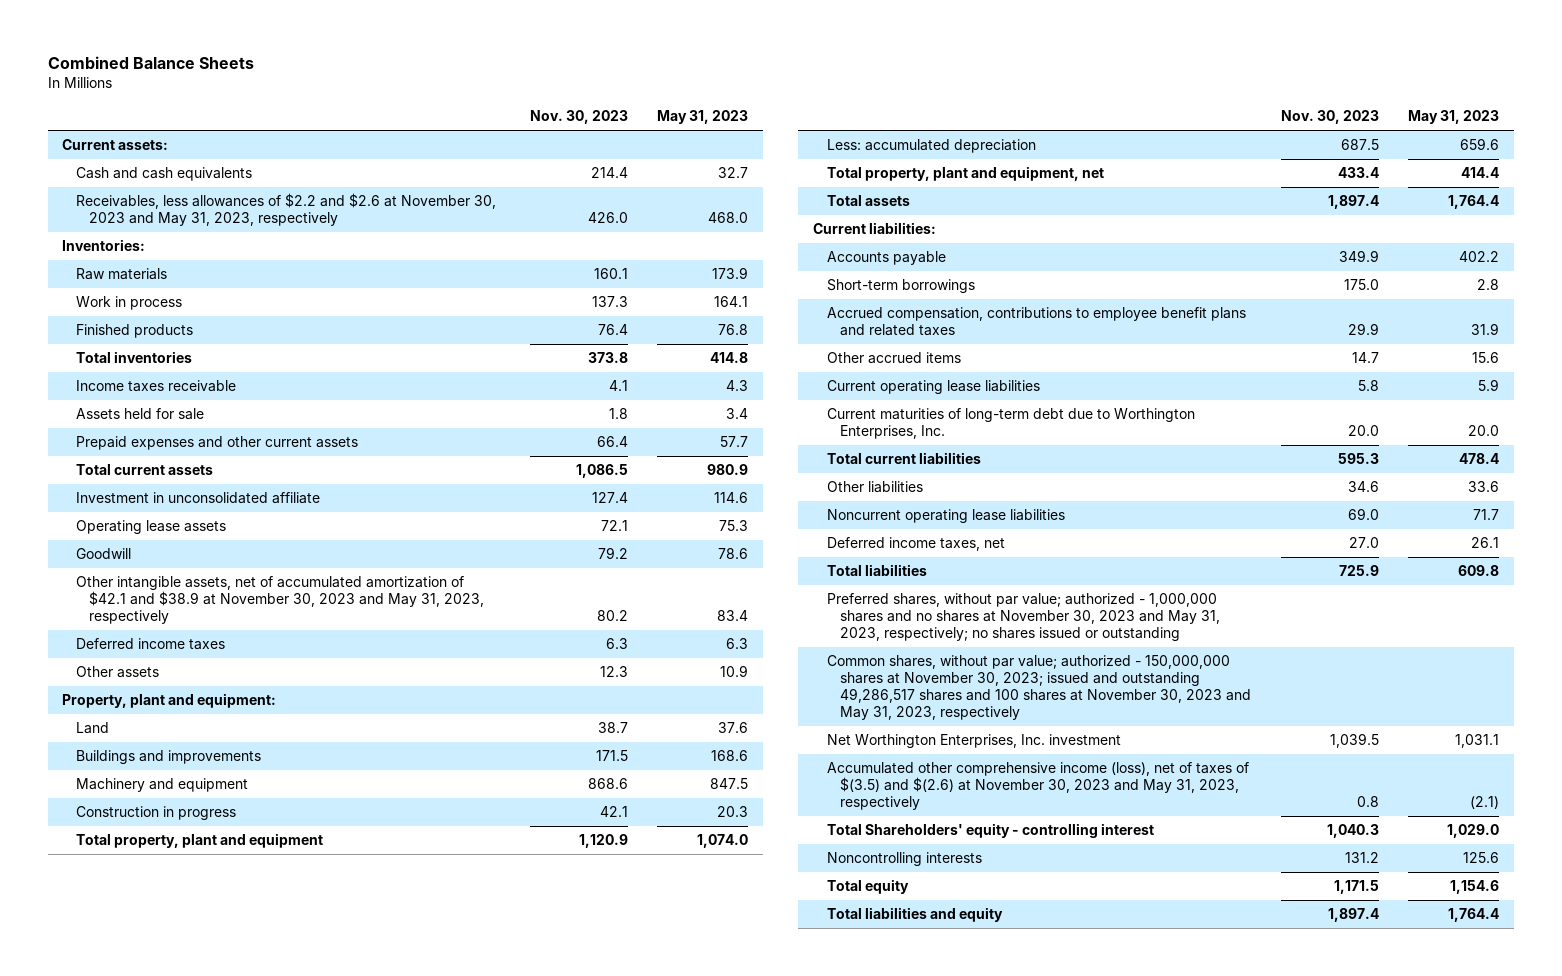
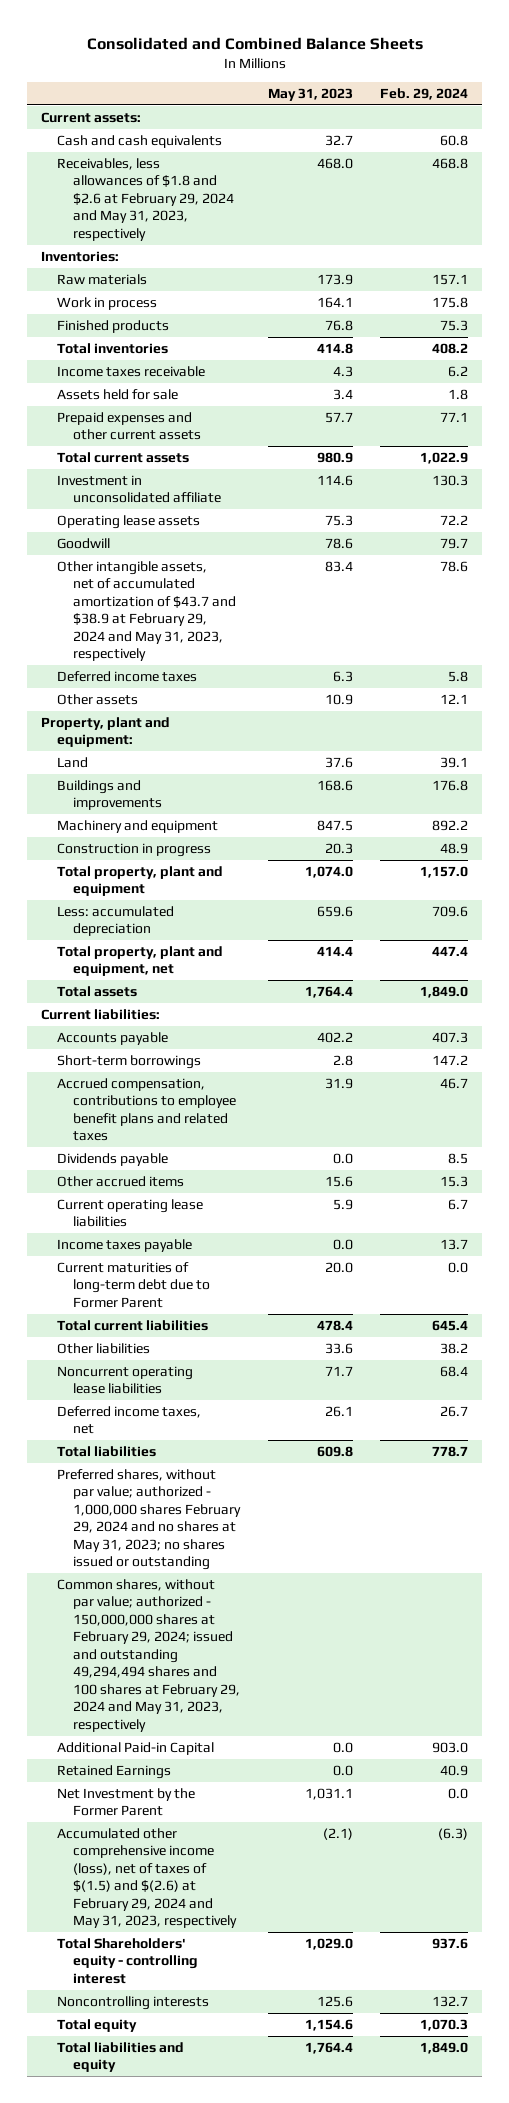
[47,56,254,70] Combined Balance Sheets -> [86,37,423,51] Consolidated and Combined Balance Sheets
[529,110,628,125] Nov. 30, 2023 -> none
none -> [380,87,469,100] Feb. 29, 2024
[75,192,496,226] Receivables, less allowances of $2.2 and $2.6 at November 30, 2023 and May 31, 2023, respectively -> [56,157,234,241] Receivables, less allowances of $1.8 and $2.6 at February 29, 2024 and May 31, 2023, respectively
[75,575,484,624] Other intangible assets, net of accumulated amortization of $42.1 and $38.9 at November 30, 2023 and May 31, 2023, respectively -> [56,560,236,662] Other intangible assets, net of accumulated amortization of $43.7 and $38.9 at February 29, 2024 and May 31, 2023, respectively
none -> [56,1152,168,1166] Dividends payable
none -> [56,1238,192,1252] Income taxes payable
[826,407,1195,439] Current maturities of long-term debt due to Worthington Enterprises, Inc. -> [56,1261,210,1308] Current maturities of long-term debt due to Former Parent
[826,592,1220,641] Preferred shares, without par value; authorized - 1,000,000 shares and no shares at November 30, 2023 and May 31, 2023, respectively; no shares issued or outstanding -> [56,1468,241,1571] Preferred shares, without par value; authorized - 1,000,000 shares February 29, 2024 and no shares at May 31, 2023; no shares issued or outstanding
[826,654,1251,720] Common shares, without par value; authorized - 150,000,000 shares at November 30, 2023; issued and outstanding 49,286,517 shares and 100 shares at November 30, 2023 and May 31, 2023, respectively -> [56,1578,240,1732] Common shares, without par value; authorized - 150,000,000 shares at February 29, 2024; issued and outstanding 49,294,494 shares and 100 shares at February 29, 2024 and May 31, 2023, respectively
none -> [56,1741,214,1755] Additional Paid-in Capital
none -> [56,1764,171,1779] Retained Earnings
[826,733,1121,748] Net Worthington Enterprises, Inc. investment -> [56,1787,195,1817] Net Investment by the Former Parent
[826,761,1249,810] Accumulated other comprehensive income (loss), net of taxes of $(3.5) and $(2.6) at November 30, 2023 and May 31, 2023, respectively -> [56,1827,237,1929] Accumulated other comprehensive income (loss), net of taxes of $(1.5) and $(2.6) at February 29, 2024 and May 31, 2023, respectively

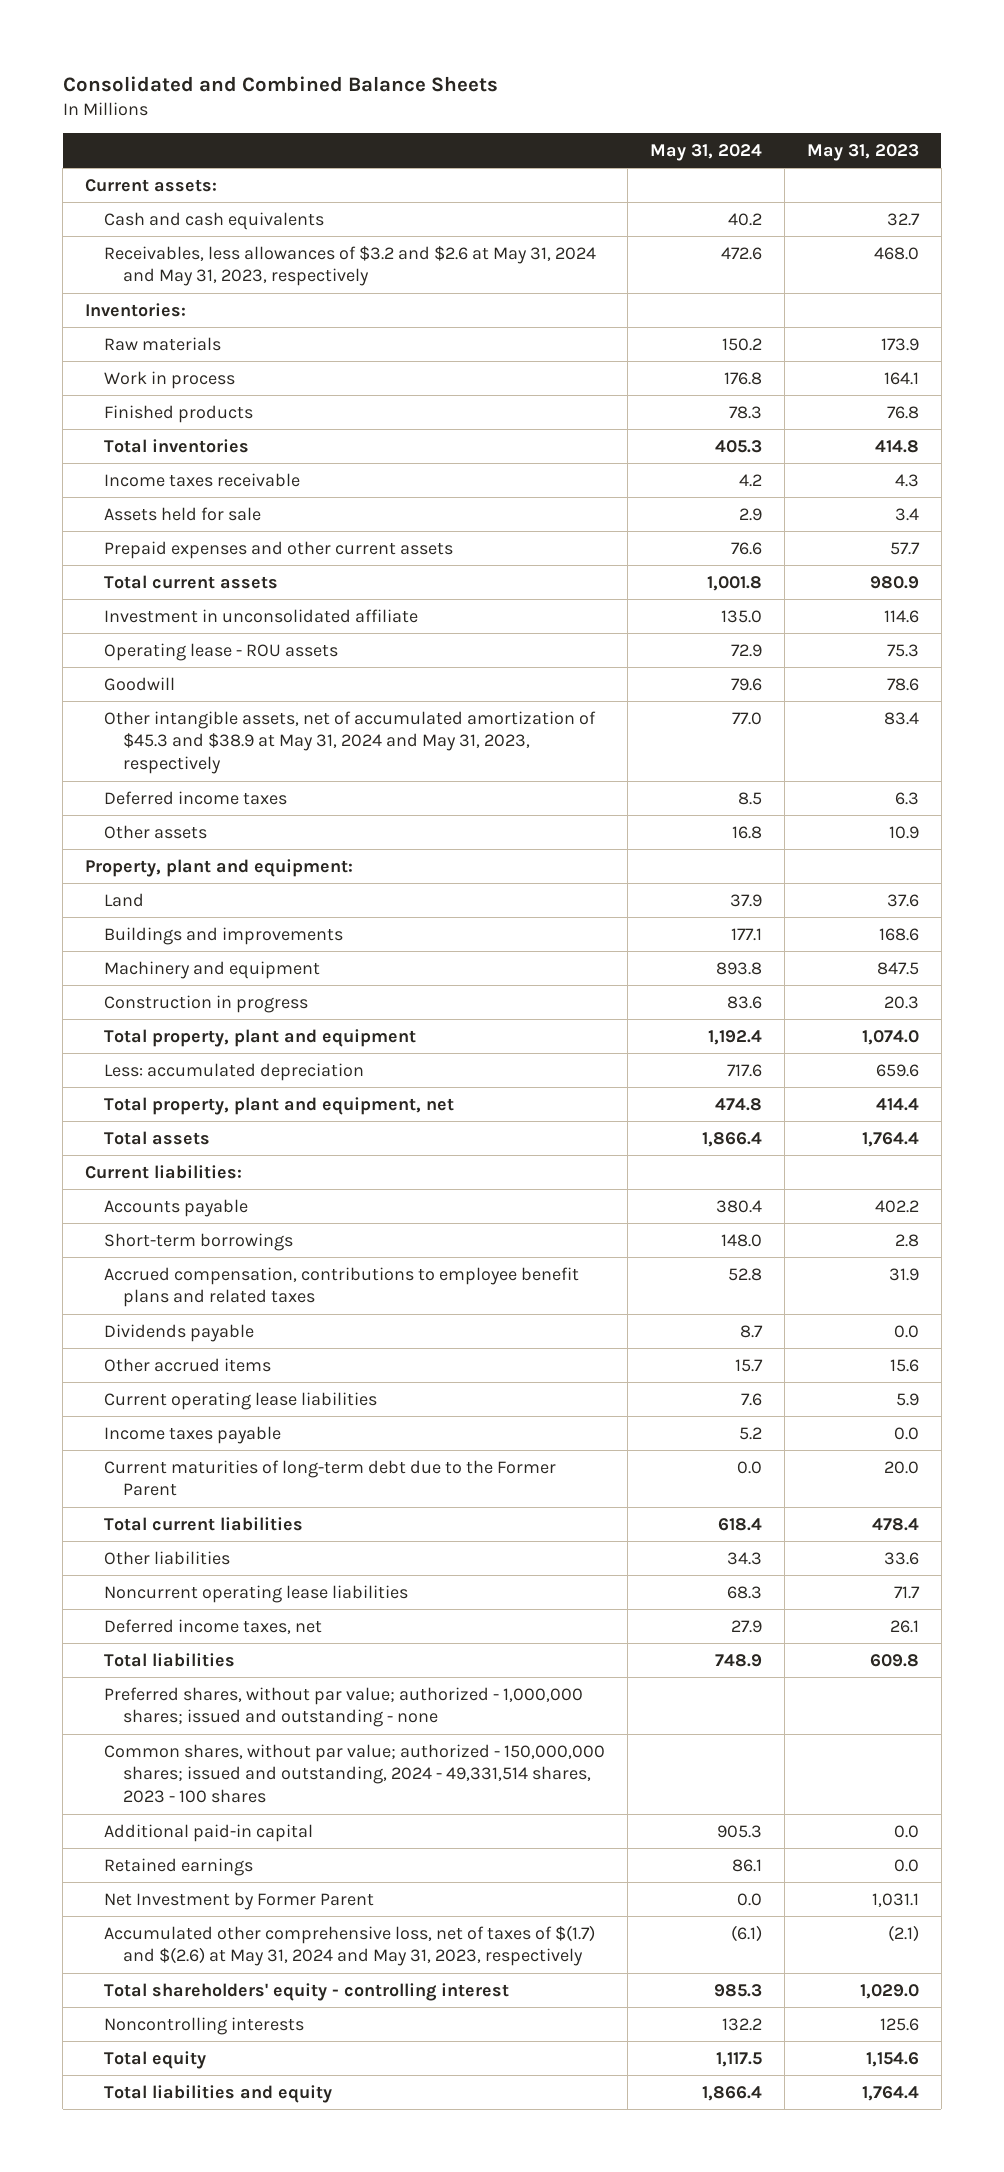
[380,87,469,100] Feb. 29, 2024 -> none
none -> [650,143,763,161] May 31, 2024
[56,157,234,241] Receivables, less allowances of $1.8 and $2.6 at February 29, 2024 and May 31, 2023, respectively -> [104,245,597,287] Receivables, less allowances of $3.2 and $2.6 at May 31, 2024 and May 31, 2023, respectively
[56,514,200,529] Operating lease assets -> [104,642,339,661] Operating lease - ROU assets
[56,560,236,662] Other intangible assets, net of accumulated amortization of $43.7 and $38.9 at February 29, 2024 and May 31, 2023, respectively -> [104,710,597,775] Other intangible assets, net of accumulated amortization of $45.3 and $38.9 at May 31, 2024 and May 31, 2023, respectively
[56,1261,210,1308] Current maturities of long-term debt due to Former Parent -> [104,1459,557,1497] Current maturities of long-term debt due to the Former Parent
[56,1468,241,1571] Preferred shares, without par value; authorized - 1,000,000 shares February 29, 2024 and no shares at May 31, 2023; no shares issued or outstanding -> [104,1686,584,1728] Preferred shares, without par value; authorized - 1,000,000 shares; issued and outstanding - none
[56,1578,240,1732] Common shares, without par value; authorized - 150,000,000 shares at February 29, 2024; issued and outstanding 49,294,494 shares and 100 shares at February 29, 2024 and May 31, 2023, respectively -> [104,1743,606,1804] Common shares, without par value; authorized - 150,000,000 shares; issued and outstanding, 2024 - 49,331,514 shares, 2023 - 100 shares
[56,1741,214,1755] Additional Paid-in Capital -> [104,1823,314,1842] Additional paid-in capital
[56,1764,171,1779] Retained Earnings -> [104,1857,254,1876] Retained earnings
[56,1787,195,1817] Net Investment by the Former Parent -> [104,1891,375,1910] Net Investment by Former Parent
[56,1827,237,1929] Accumulated other comprehensive income (loss), net of taxes of $(1.5) and $(2.6) at February 29, 2024 and May 31, 2023, respectively -> [104,1924,596,1967] Accumulated other comprehensive loss, net of taxes of $(1.7) and $(2.6) at May 31, 2024 and May 31, 2023, respectively
[56,1937,198,1984] Total Shareholders' equity - controlling interest -> [104,1982,510,2001] Total shareholders' equity - controlling interest

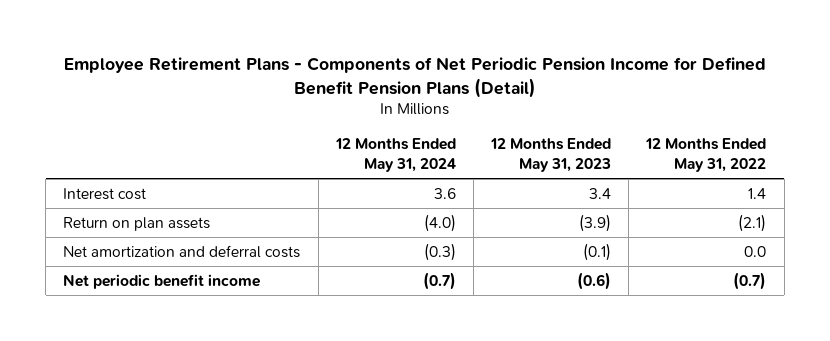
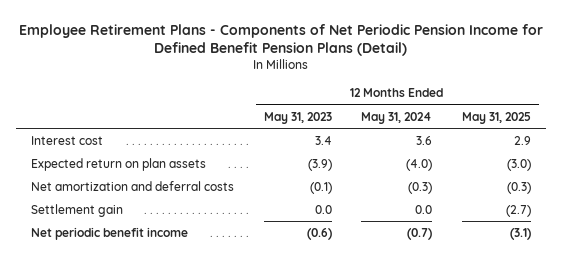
[645,138,767,173] 12 Months Ended May 31, 2022 -> none
none -> [462,111,532,124] May 31, 2025
[63,216,211,231] Return on plan assets -> [30,157,206,171] Expected return on plan assets
none -> [30,203,123,217] Settlement gain

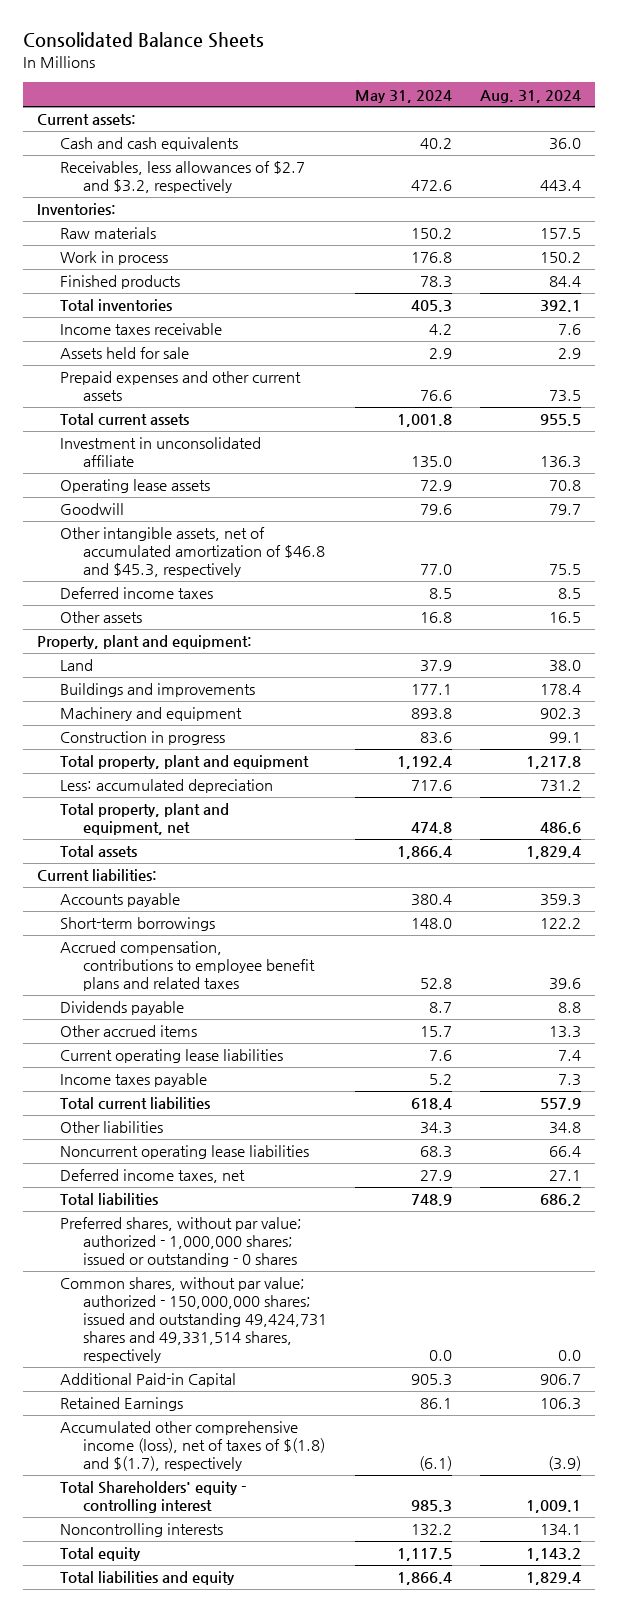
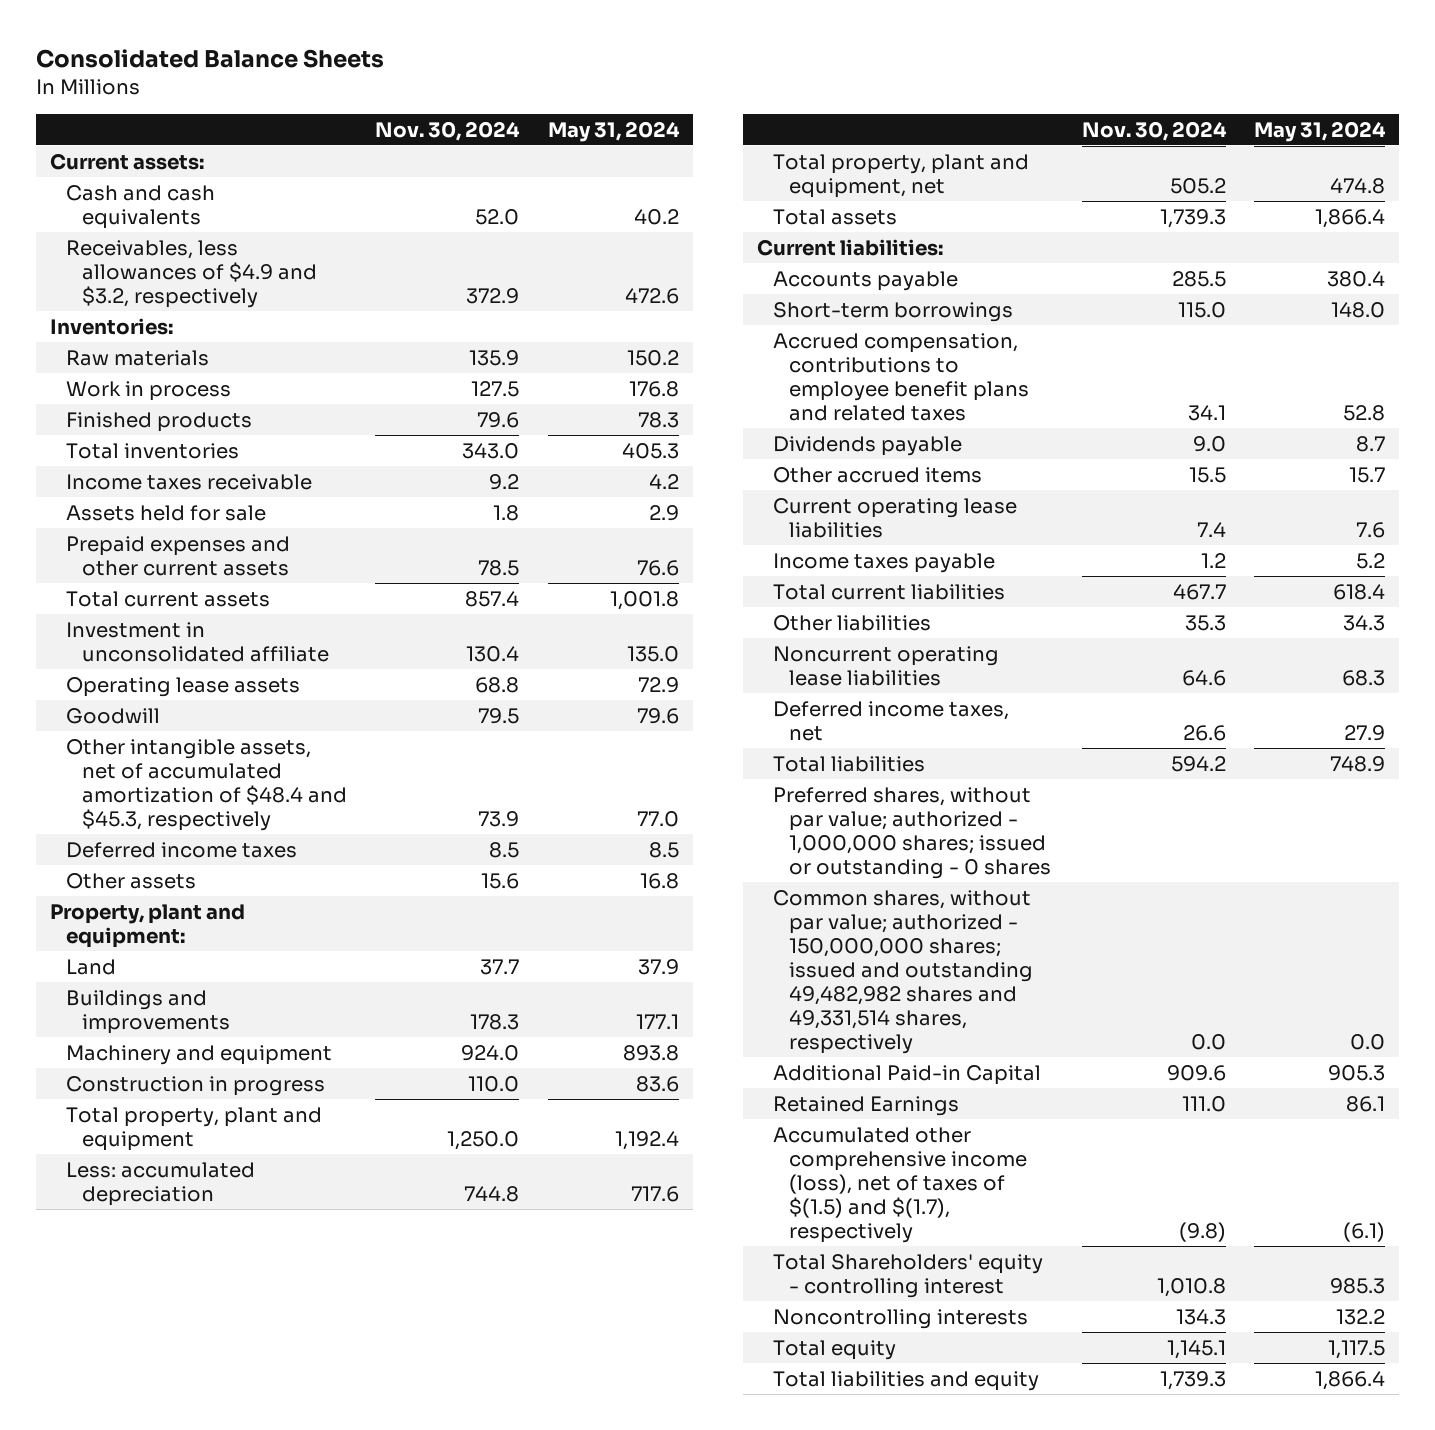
[480,89,582,103] Aug. 31, 2024 -> none
none -> [375,120,521,141] Nov. 30, 2024
[59,161,305,194] Receivables, less allowances of $2.7 and $3.2, respectively -> [66,239,318,308] Receivables, less allowances of $4.9 and $3.2, respectively
[59,527,326,578] Other intangible assets, net of accumulated amortization of $46.8 and $45.3, respectively -> [66,738,348,831] Other intangible assets, net of accumulated amortization of $48.4 and $45.3, respectively
[59,1277,328,1364] Common shares, without par value; authorized - 150,000,000 shares; issued and outstanding 49,424,731 shares and 49,331,514 shares, respectively -> [772,889,1033,1054] Common shares, without par value; authorized - 150,000,000 shares; issued and outstanding 49,482,982 shares and 49,331,514 shares, respectively
[59,1421,326,1472] Accumulated other comprehensive income (loss), net of taxes of $(1.8) and $(1.7), respectively -> [772,1126,1027,1243] Accumulated other comprehensive income (loss), net of taxes of $(1.5) and $(1.7), respectively

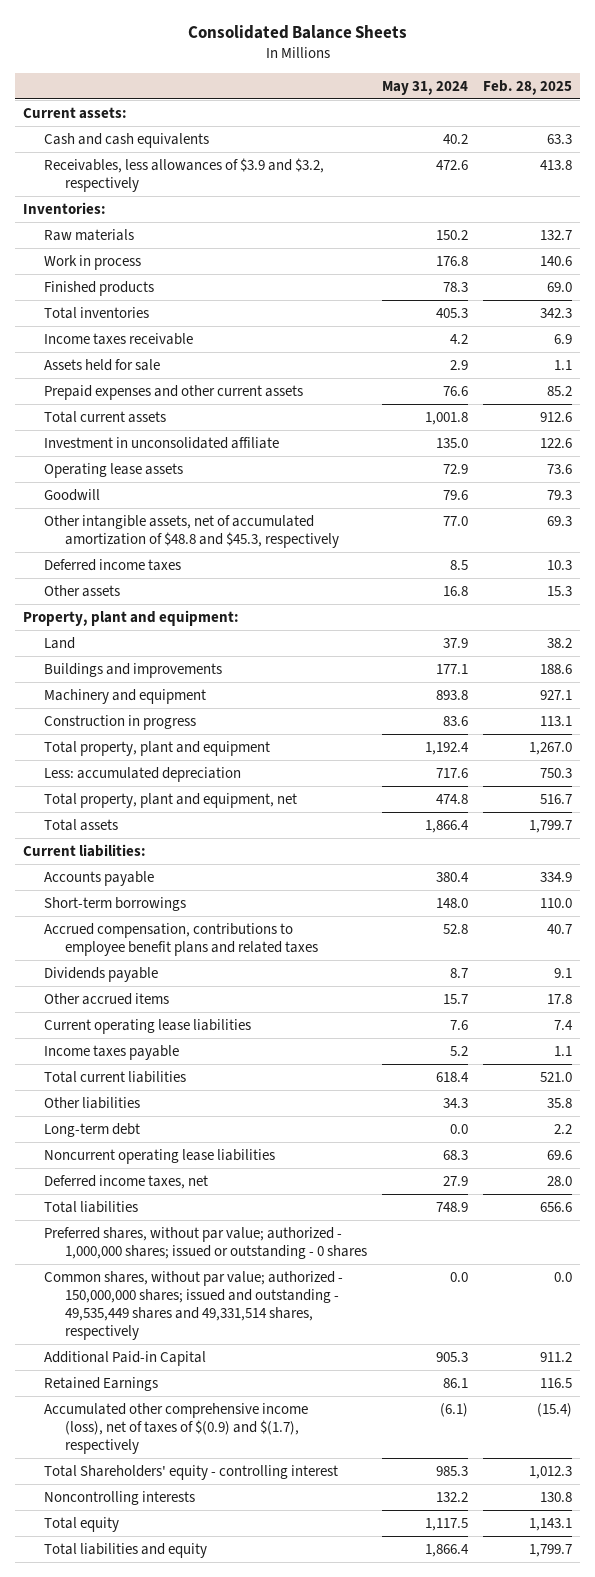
[375,120,521,141] Nov. 30, 2024 -> none
none -> [483,79,573,95] Feb. 28, 2025
[66,239,318,308] Receivables, less allowances of $4.9 and $3.2, respectively -> [43,157,324,192] Receivables, less allowances of $3.9 and $3.2, respectively
[66,738,348,831] Other intangible assets, net of accumulated amortization of $48.4 and $45.3, respectively -> [43,514,339,548] Other intangible assets, net of accumulated amortization of $48.8 and $45.3, respectively
none -> [43,1122,140,1137] Long-term debt
[772,889,1033,1054] Common shares, without par value; authorized - 150,000,000 shares; issued and outstanding 49,482,982 shares and 49,331,514 shares, respectively -> [43,1270,343,1340] Common shares, without par value; authorized - 150,000,000 shares; issued and outstanding - 49,535,449 shares and 49,331,514 shares, respectively
[772,1126,1027,1243] Accumulated other comprehensive income (loss), net of taxes of $(1.5) and $(1.7), respectively -> [43,1402,308,1454] Accumulated other comprehensive income (loss), net of taxes of $(0.9) and $(1.7), respectively

